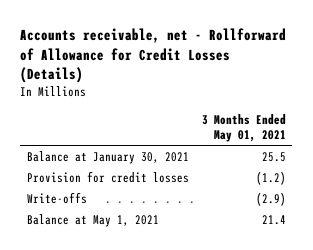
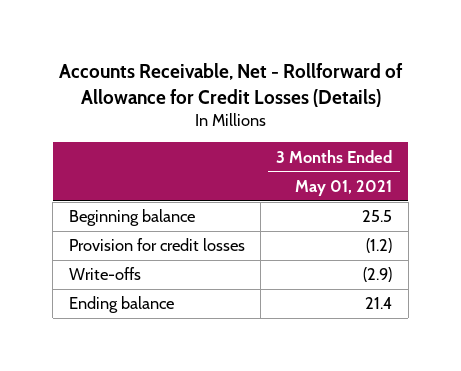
[20,27,287,84] Accounts receivable, net - Rollforward of Allowance for Credit Losses (Details) -> [58,63,403,107] Accounts Receivable, Net - Rollforward of Allowance for Credit Losses (Details)
[26,150,189,164] Balance at January 30, 2021 -> [68,209,195,227] Beginning balance
[26,213,159,227] Balance at May 1, 2021 -> [68,296,174,314] Ending balance

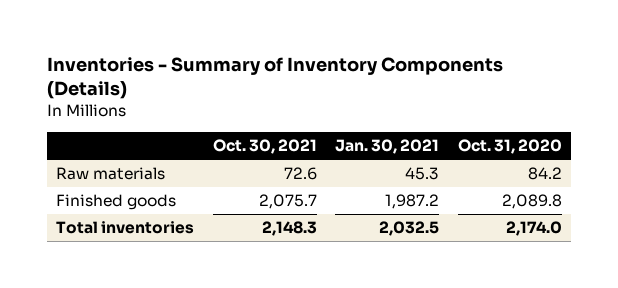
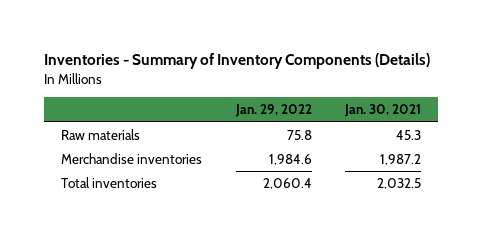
[212,139,317,155] Oct. 30, 2021 -> none
[457,139,562,155] Oct. 31, 2020 -> none
none -> [234,104,312,118] Jan. 29, 2022
[56,194,177,211] Finished goods -> [60,152,202,164] Merchandise inventories

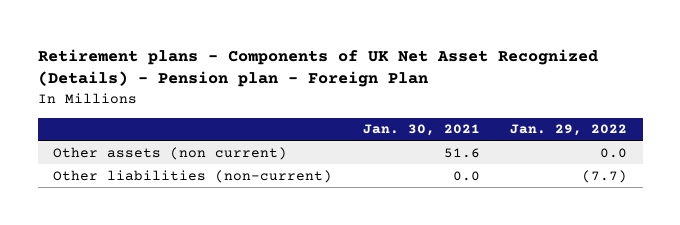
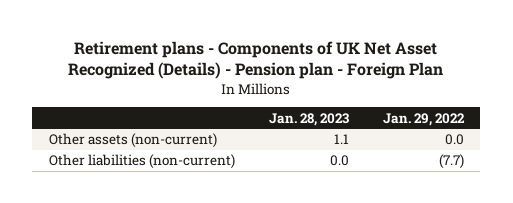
[362,124,480,137] Jan. 30, 2021 -> none
none -> [268,112,349,126] Jan. 28, 2023
[53,146,288,160] Other assets (non current) -> [49,133,218,149] Other assets (non-current)

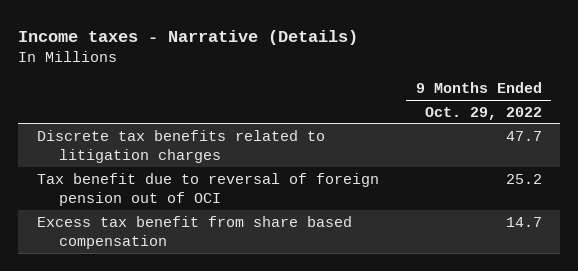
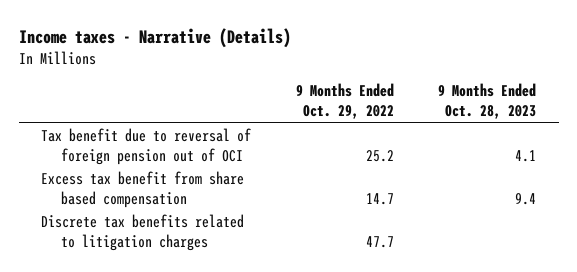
none -> [438,83,537,119] 9 Months Ended Oct. 28, 2023
[36,129,325,163] Discrete tax benefits related to litigation charges -> [40,214,244,251] Discrete tax benefits related to litigation charges

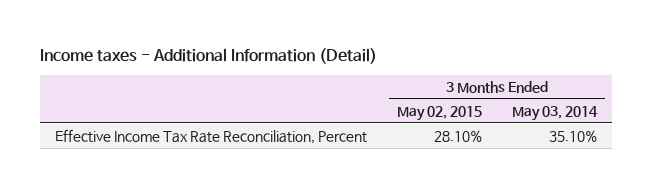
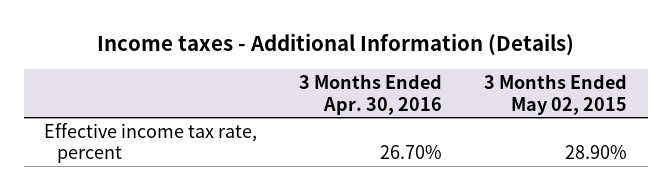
[39,48,377,65] Income taxes - Additional Information (Detail) -> [96,33,574,57] Income taxes - Additional Information (Details)
[512,105,599,121] May 03, 2014 -> none
none -> [299,74,443,115] 3 Months Ended Apr. 30, 2016
[54,128,367,144] Effective Income Tax Rate Reconciliation, Percent -> [44,122,258,164] Effective income tax rate, percent
[433,129,482,142] 28.10% -> [565,145,628,160] 28.90%

